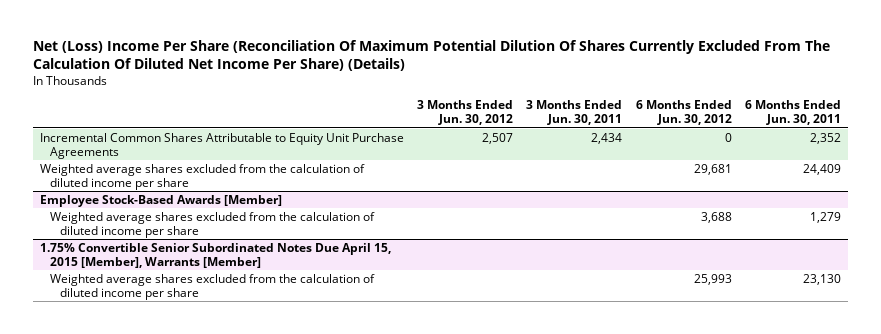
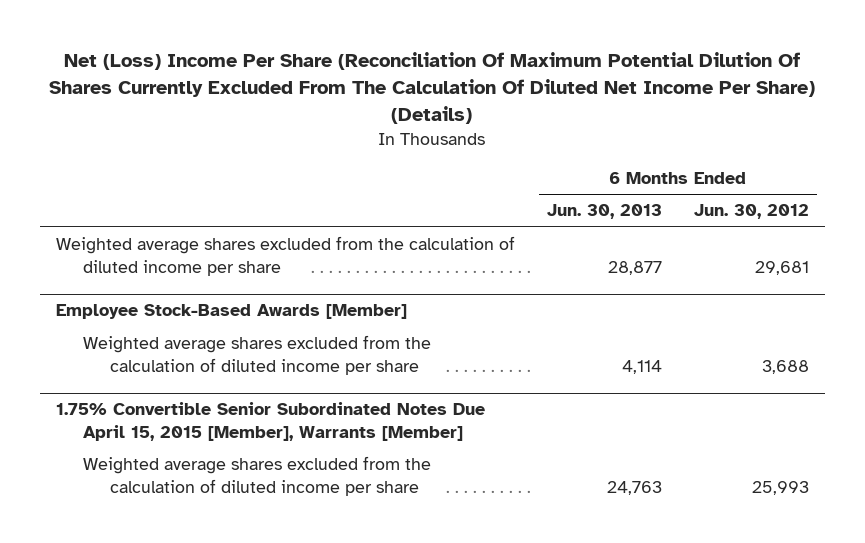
[417,100,514,126] 3 Months Ended Jun. 30, 2012 -> none
[526,100,623,126] 3 Months Ended Jun. 30, 2011 -> none
[744,100,841,126] 6 Months Ended Jun. 30, 2011 -> none
none -> [546,204,662,220] Jun. 30, 2013
[39,132,404,159] Incremental Common Shares Attributable to Equity Unit Purchase Agreements -> none

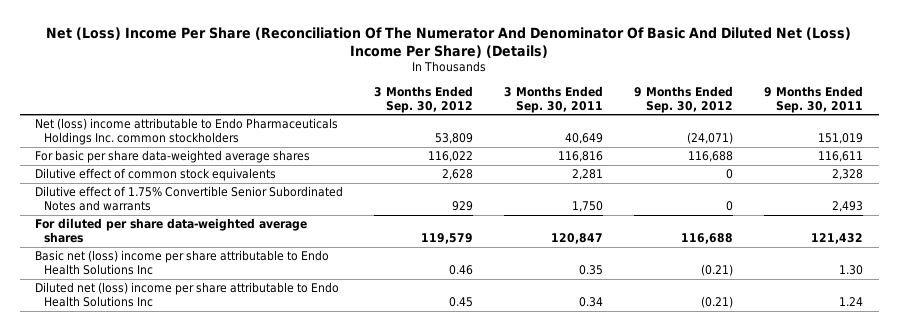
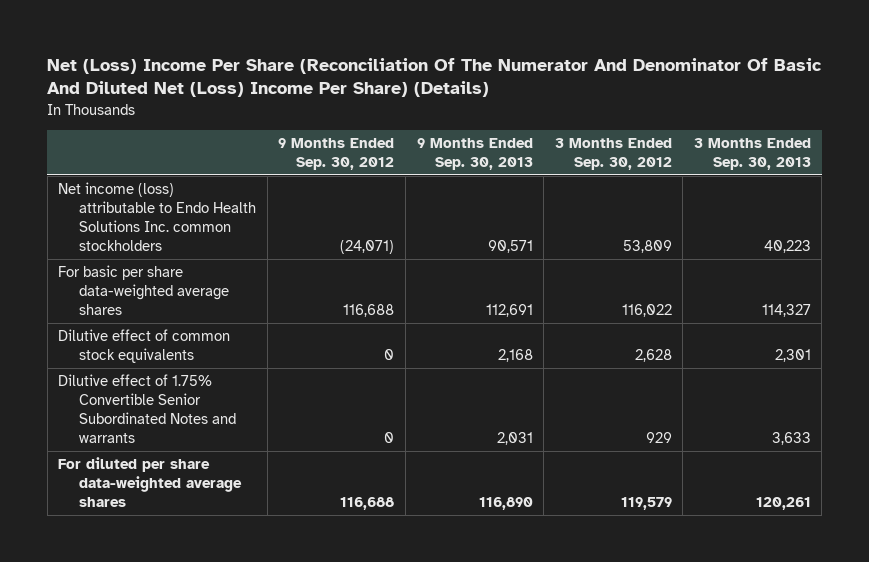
[504,86,604,113] 3 Months Ended Sep. 30, 2011 -> none
[764,86,864,113] 9 Months Ended Sep. 30, 2011 -> none
none -> [416,138,533,171] 9 Months Ended Sep. 30, 2013
none -> [693,138,811,171] 3 Months Ended Sep. 30, 2013
[35,118,339,145] Net (loss) income attributable to Endo Pharmaceuticals Holdings Inc. common stockholders -> [58,182,257,251] Net income (loss) attributable to Endo Health Solutions Inc. common stockholders
[35,250,330,275] Basic net (loss) income per share attributable to Endo Health Solutions Inc -> none
[35,282,340,307] Diluted net (loss) income per share attributable to Endo Health Solutions Inc -> none

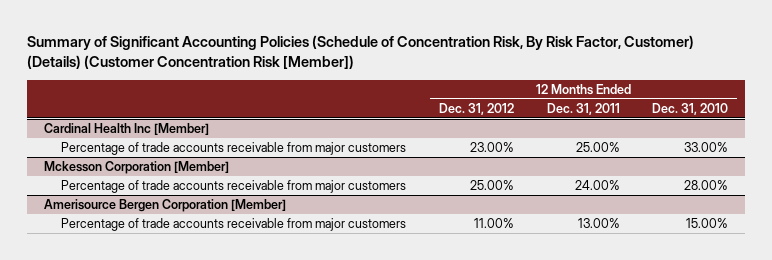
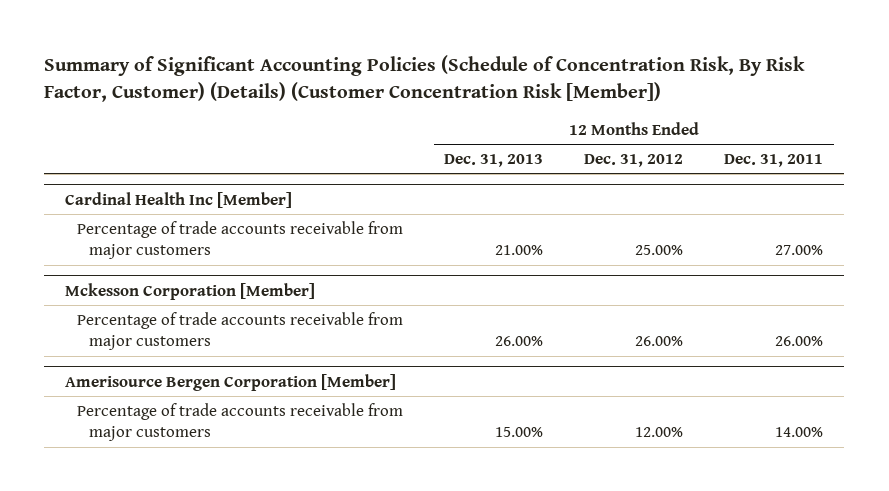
[652,102,729,115] Dec. 31, 2010 -> none
none -> [444,153,544,167] Dec. 31, 2013
[469,142,514,153] 23.00% -> [635,245,684,256] 25.00%
[575,142,620,153] 25.00% -> [775,245,824,256] 27.00%
[469,180,514,191] 25.00% -> [635,336,684,347] 26.00%
[574,180,620,191] 24.00% -> [775,336,824,347] 26.00%
[473,218,514,229] 11.00% -> [635,427,684,438] 12.00%
[577,218,620,229] 13.00% -> [775,427,824,438] 14.00%

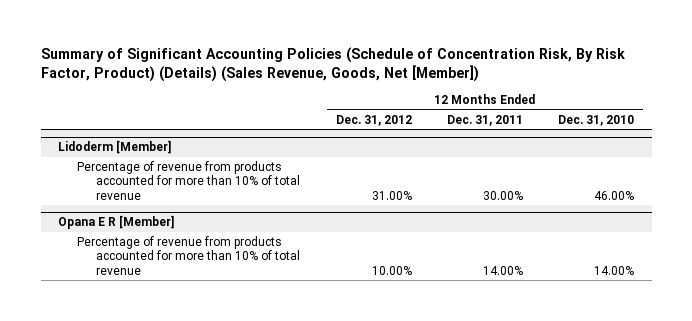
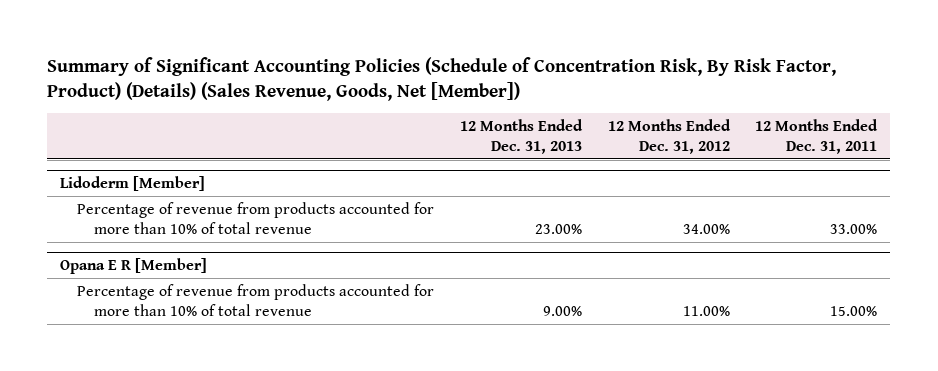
[558,114,635,126] Dec. 31, 2010 -> none
none -> [460,118,584,154] 12 Months Ended Dec. 31, 2013
[371,190,412,200] 31.00% -> [682,223,730,234] 34.00%
[482,190,523,200] 30.00% -> [830,223,878,234] 33.00%
[371,265,412,275] 10.00% -> [682,305,730,316] 11.00%
[482,265,523,275] 14.00% -> [830,305,878,316] 15.00%

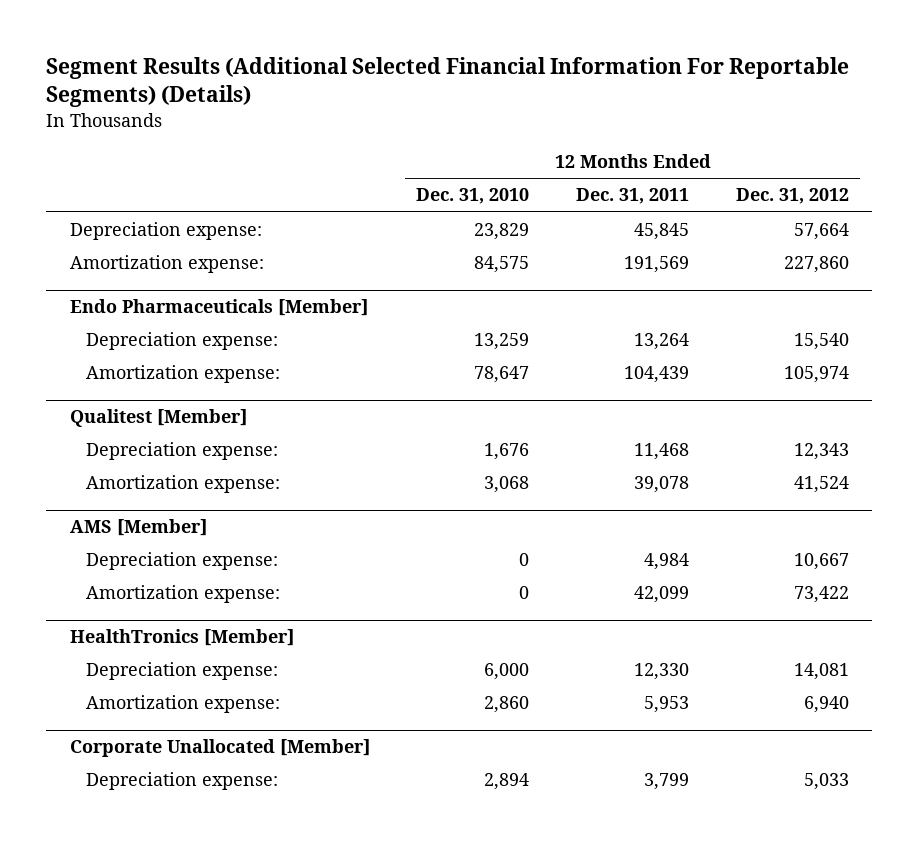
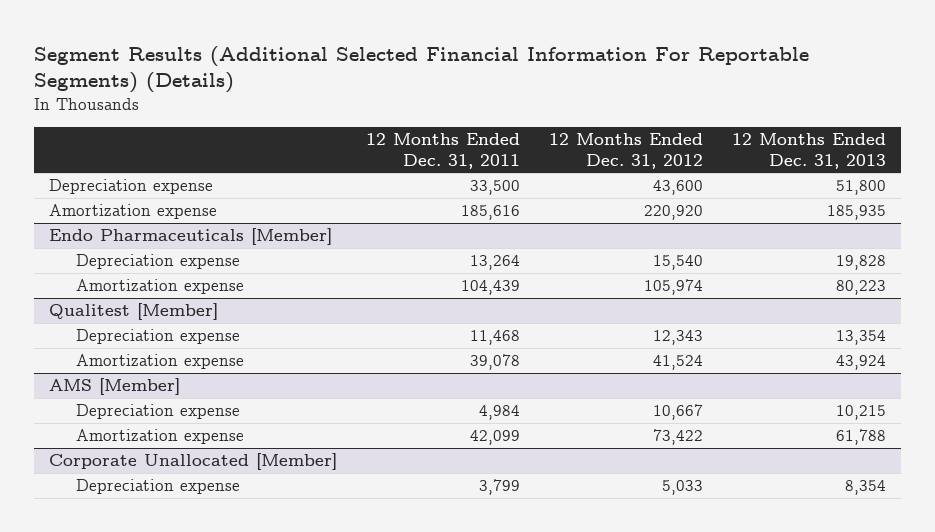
[416,188,530,205] Dec. 31, 2010 -> none
none -> [731,133,886,169] 12 Months Ended Dec. 31, 2013
[69,222,262,241] Depreciation expense: -> [48,179,213,195] Depreciation expense
[634,223,690,241] 45,845 -> [469,180,520,196] 33,500
[793,223,849,241] 57,664 -> [652,180,703,196] 43,600
[69,255,264,274] Amortization expense: -> [48,204,217,220] Amortization expense
[624,256,690,274] 191,569 -> [460,205,520,221] 185,616
[783,256,849,274] 227,860 -> [643,205,703,221] 220,920
[85,332,278,351] Depreciation expense: -> [75,254,240,270] Depreciation expense
[85,365,280,384] Amortization expense: -> [75,279,244,295] Amortization expense
[85,442,278,461] Depreciation expense: -> [75,329,240,345] Depreciation expense
[85,475,280,494] Amortization expense: -> [75,354,244,370] Amortization expense
[69,629,294,647] HealthTronics [Member] -> none
[85,662,278,681] Depreciation expense: -> none
[85,695,280,714] Amortization expense: -> none
[85,552,278,571] Depreciation expense: -> [75,404,240,420] Depreciation expense
[85,585,280,604] Amortization expense: -> [75,429,244,445] Amortization expense
[85,772,278,791] Depreciation expense: -> [75,479,240,495] Depreciation expense

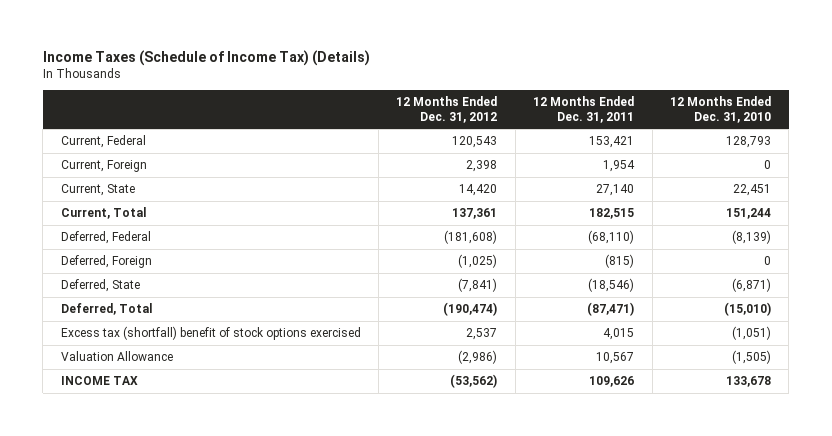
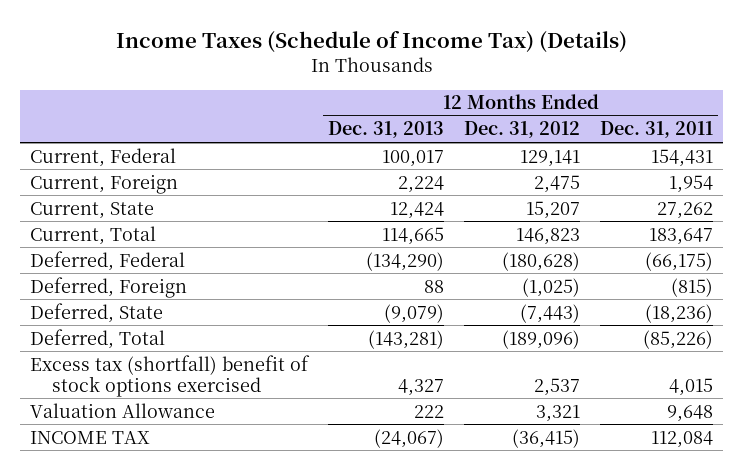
[670,96,772,123] 12 Months Ended Dec. 31, 2010 -> none
none -> [328,121,445,139] Dec. 31, 2013
[452,136,498,149] 120,543 -> [520,149,581,167] 129,141
[589,136,635,149] 153,421 -> [651,148,714,167] 154,431
[466,160,498,173] 2,398 -> [534,174,581,193] 2,475
[459,184,498,197] 14,420 -> [526,200,581,219] 15,207
[596,184,635,197] 27,140 -> [657,201,714,219] 27,262
[452,208,498,220] 137,361 -> [516,227,581,245] 146,823
[589,208,635,220] 182,515 -> [649,227,714,245] 183,647
[444,230,498,245] (181,608) -> [502,251,581,271] (180,628)
[588,230,635,245] (68,110) -> [645,251,714,271] (66,175)
[458,278,498,293] (7,841) -> [520,303,581,323] (7,443)
[588,278,635,293] (18,546) -> [645,303,714,323] (18,236)
[443,302,498,317] (190,474) -> [502,329,581,349] (189,096)
[587,302,635,317] (87,471) -> [643,329,714,349] (85,226)
[458,350,498,365] (2,986) -> [536,404,581,422] 3,321
[596,352,635,365] 10,567 -> [667,404,714,422] 9,648
[450,374,498,389] (53,562) -> [512,428,581,448] (36,415)
[589,376,635,388] 109,626 -> [651,430,714,448] 112,084

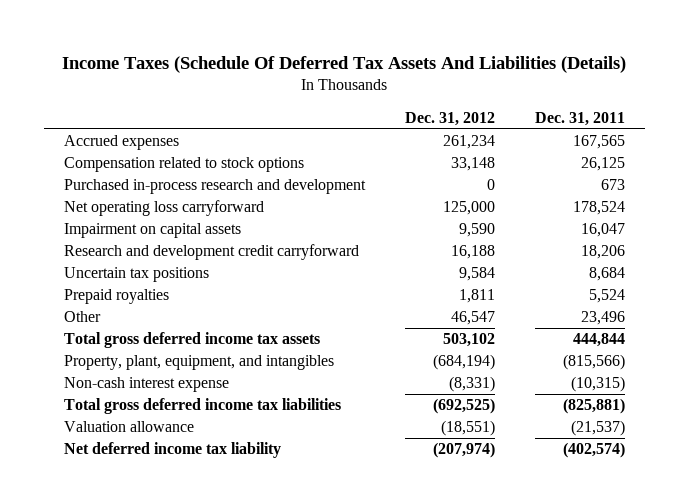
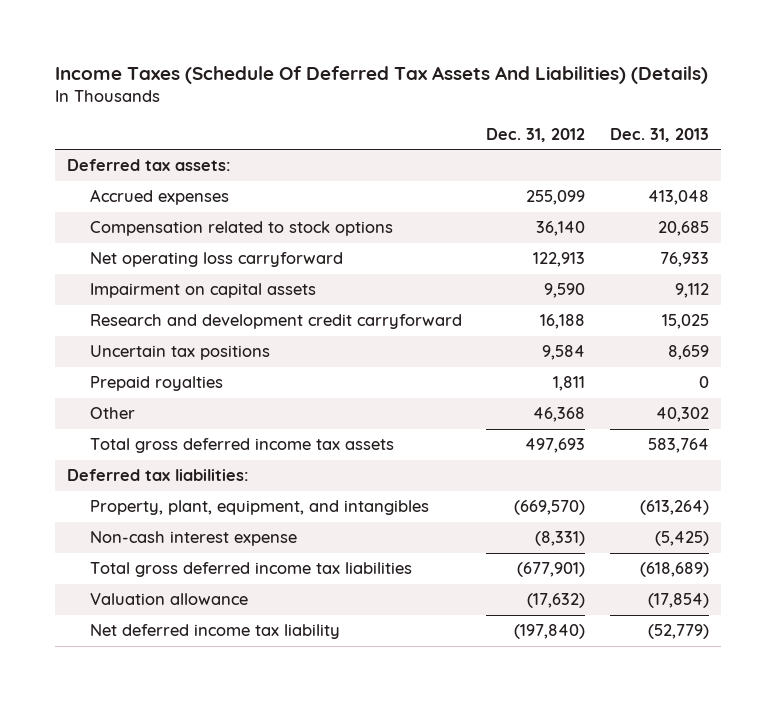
[62,55,627,73] Income Taxes (Schedule Of Deferred Tax Assets And Liabilities (Details) -> [54,66,708,85] Income Taxes (Schedule Of Deferred Tax Assets And Liabilities) (Details)
[534,111,625,126] Dec. 31, 2011 -> none
none -> [609,127,709,142] Dec. 31, 2013
[63,179,366,195] Purchased in-process research and development -> none
none -> [66,159,231,172] Deferred tax assets:
[442,135,495,150] 261,234 -> [526,190,586,206] 255,099
[450,157,495,172] 33,148 -> [536,221,586,237] 36,140
[442,201,495,216] 125,000 -> [533,252,586,268] 122,913
[450,311,495,326] 46,547 -> [533,407,586,423] 46,368
[442,333,495,348] 503,102 -> [525,438,586,454] 497,693
none -> [66,469,249,482] Deferred tax liabilities:
[432,354,495,371] (684,194) -> [514,500,586,516] (669,570)
[432,398,495,415] (692,525) -> [517,562,586,578] (677,901)
[440,420,495,437] (18,551) -> [527,593,586,609] (17,632)
[432,442,495,459] (207,974) -> [514,624,586,640] (197,840)

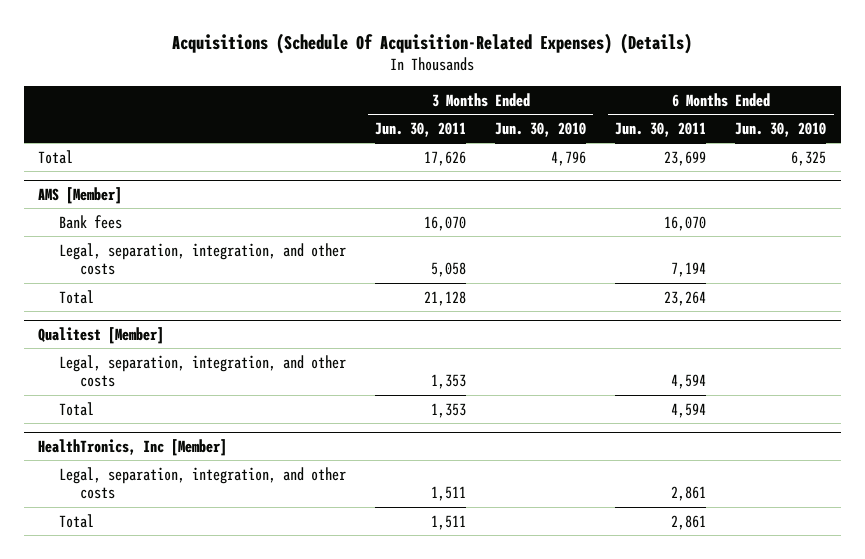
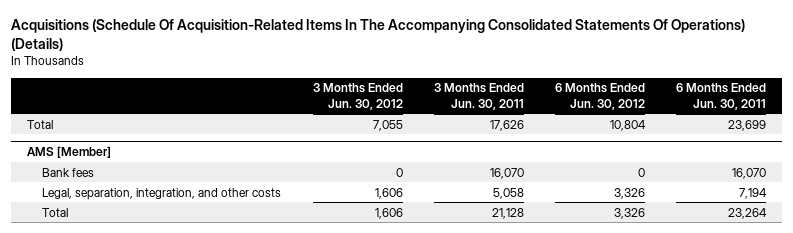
[172,32,693,54] Acquisitions (Schedule Of Acquisition-Related Expenses) (Details) -> [11,19,746,51] Acquisitions (Schedule Of Acquisition-Related Items In The Accompanying Consolidated Statements Of Operations) (Details)
[495,121,587,137] Jun. 30, 2010 -> none
[735,121,827,137] Jun. 30, 2010 -> none
none -> [312,83,403,110] 3 Months Ended Jun. 30, 2012
none -> [554,83,645,110] 6 Months Ended Jun. 30, 2012
[38,327,165,345] Qualitest [Member] -> none
[59,354,347,388] Legal, separation, integration, and other costs -> none
[59,401,95,416] Total -> none
[38,439,228,457] HealthTronics, Inc [Member] -> none
[59,466,347,500] Legal, separation, integration, and other costs -> none
[59,513,95,528] Total -> none

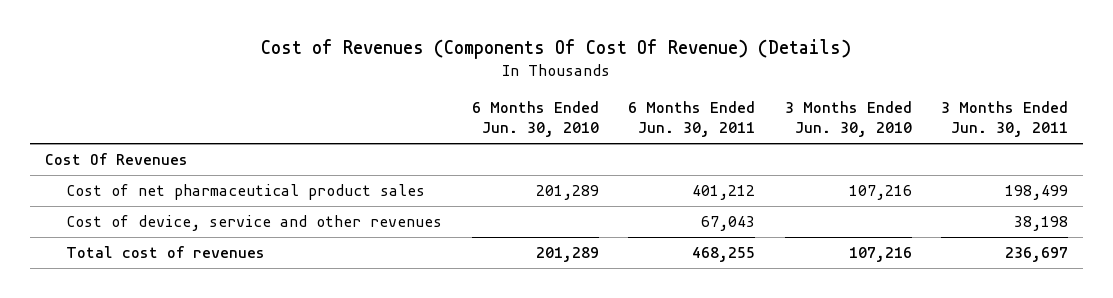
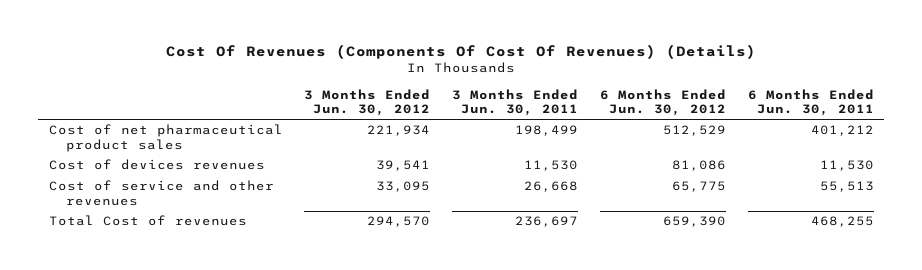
[261,39,852,60] Cost of Revenues (Components Of Cost Of Revenue) (Details) -> [166,44,757,60] Cost Of Revenues (Components Of Cost Of Revenues) (Details)
[471,100,599,138] 6 Months Ended Jun. 30, 2010 -> none
[784,100,912,138] 3 Months Ended Jun. 30, 2010 -> none
none -> [304,88,431,117] 3 Months Ended Jun. 30, 2012
none -> [599,88,726,117] 6 Months Ended Jun. 30, 2012
[44,152,188,165] Cost Of Revenues -> none
none -> [48,159,265,171] Cost of devices revenues
[66,214,443,231] Cost of device, service and other revenues -> [48,180,274,207] Cost of service and other revenues
[701,215,756,231] 67,043 -> [819,181,874,193] 55,513
[1014,215,1069,231] 38,198 -> [524,181,579,193] 26,668
[66,245,266,258] Total cost of revenues -> [48,215,247,227] Total Cost of revenues

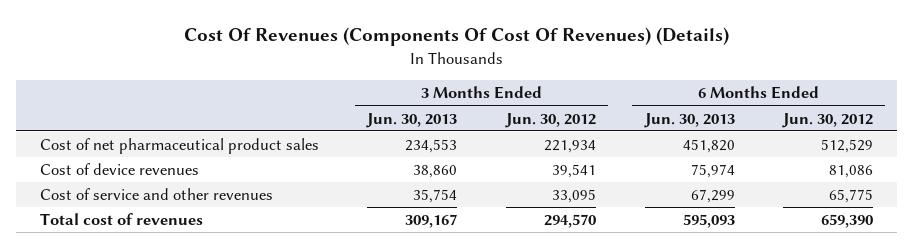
[452,88,579,117] 3 Months Ended Jun. 30, 2011 -> none
[747,88,874,117] 6 Months Ended Jun. 30, 2011 -> none
none -> [366,112,458,128] Jun. 30, 2013
none -> [643,112,735,128] Jun. 30, 2013
[48,159,265,171] Cost of devices revenues -> [39,163,199,176] Cost of device revenues
[48,215,247,227] Total Cost of revenues -> [39,213,203,226] Total cost of revenues

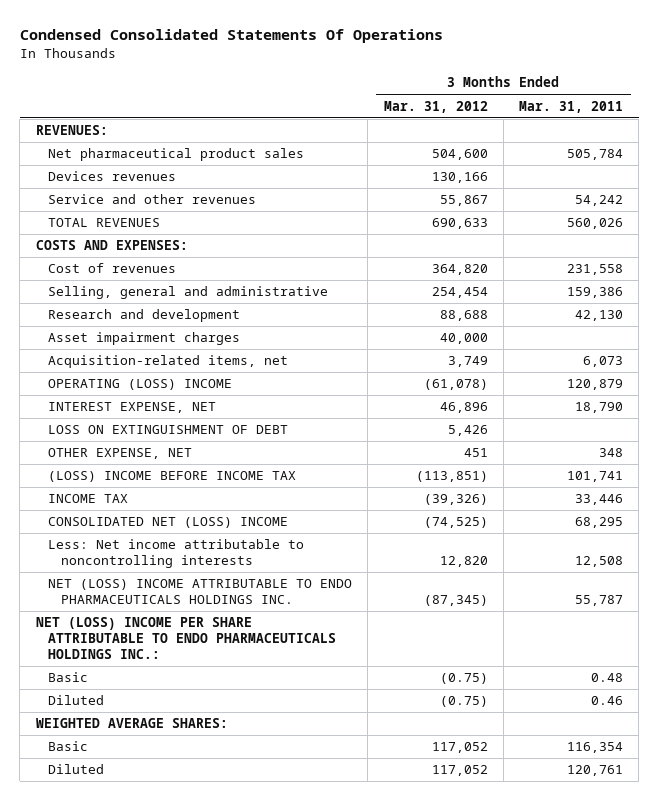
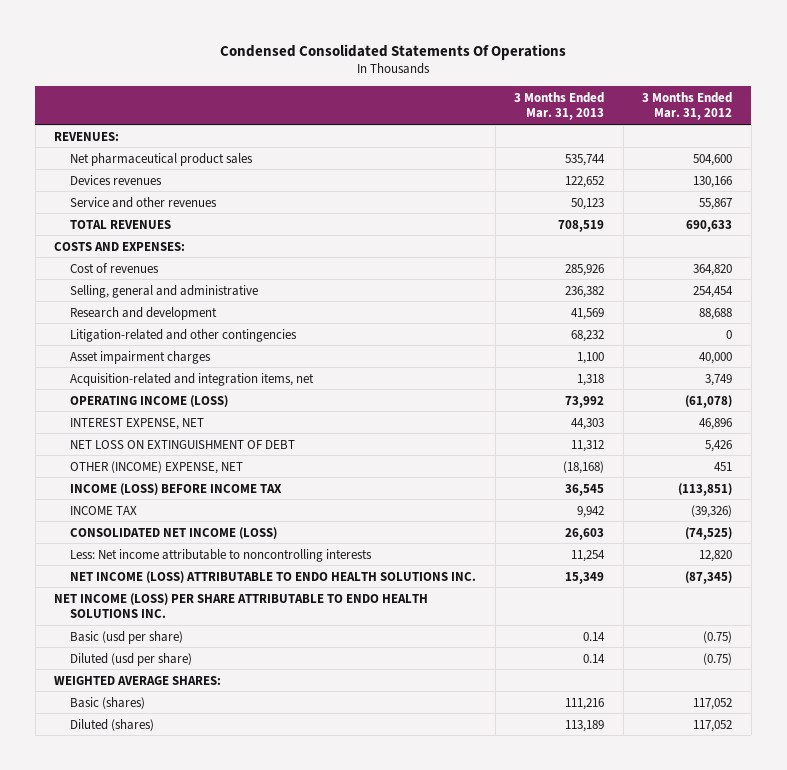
[519,100,624,113] Mar. 31, 2011 -> none
none -> [514,92,605,121] 3 Months Ended Mar. 31, 2013
none -> [70,328,298,342] Litigation-related and other contingencies
[48,355,289,369] Acquisition-related items, net -> [70,372,315,386] Acquisition-related and integration items, net
[48,379,233,391] OPERATING (LOSS) INCOME -> [70,394,229,407] OPERATING INCOME (LOSS)
[48,425,289,435] LOSS ON EXTINGUISHMENT OF DEBT -> [70,439,296,449] NET LOSS ON EXTINGUISHMENT OF DEBT
[48,448,193,460] OTHER EXPENSE, NET -> [70,460,244,474] OTHER (INCOME) EXPENSE, NET
[48,471,297,483] (LOSS) INCOME BEFORE INCOME TAX -> [70,482,283,495] INCOME (LOSS) BEFORE INCOME TAX
[48,517,289,529] CONSOLIDATED NET (LOSS) INCOME -> [70,526,278,539] CONSOLIDATED NET INCOME (LOSS)
[48,579,353,605] NET (LOSS) INCOME ATTRIBUTABLE TO ENDO PHARMACEUTICALS HOLDINGS INC. -> [70,570,477,583] NET INCOME (LOSS) ATTRIBUTABLE TO ENDO HEALTH SOLUTIONS INC.
[35,617,337,659] NET (LOSS) INCOME PER SHARE ATTRIBUTABLE TO ENDO PHARMACEUTICALS HOLDINGS INC.: -> [54,592,429,618] NET INCOME (LOSS) PER SHARE ATTRIBUTABLE TO ENDO HEALTH SOLUTIONS INC.
[48,672,89,683] Basic -> [70,630,184,644] Basic (usd per share)
[48,695,105,706] Diluted -> [70,652,193,666] Diluted (usd per share)
[48,741,89,752] Basic -> [70,696,146,709] Basic (shares)
[48,764,105,775] Diluted -> [70,718,155,731] Diluted (shares)

